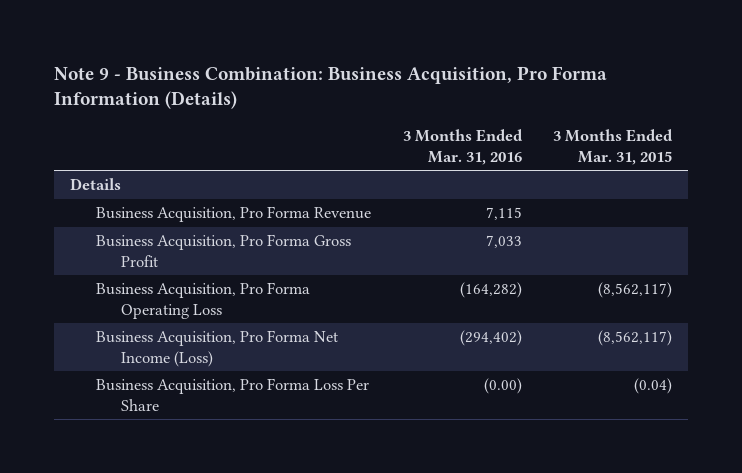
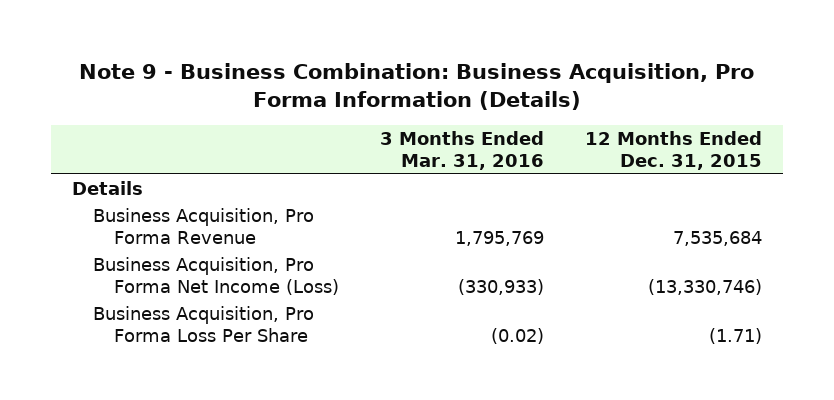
[553,129,674,165] 3 Months Ended Mar. 31, 2015 -> none
none -> [585,131,763,171] 12 Months Ended Dec. 31, 2015
[95,234,351,267] Business Acquisition, Pro Forma Gross Profit -> none
[95,282,310,319] Business Acquisition, Pro Forma Operating Loss -> none
[485,207,522,221] 7,115 -> [455,231,545,247] 1,795,769
[459,330,522,347] (294,402) -> [458,279,545,296] (330,933)
[483,378,522,395] (0.00) -> [491,328,545,345] (0.02)

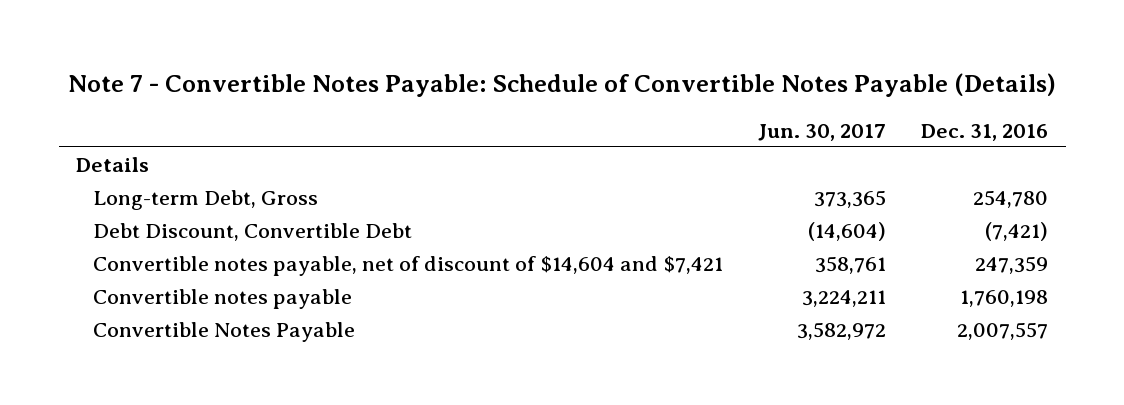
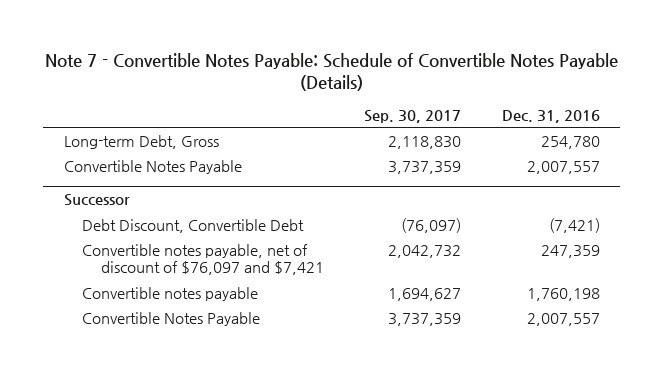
[757,123,886,141] Jun. 30, 2017 -> none
none -> [364,109,462,123] Sep. 30, 2017
[76,156,150,172] Details -> none
none -> [63,159,242,174] Convertible Notes Payable
none -> [63,194,130,207] Successor
[92,255,723,276] Convertible notes payable, net of discount of $14,604 and $7,421 -> [82,243,324,275] Convertible notes payable, net of discount of $76,097 and $7,421

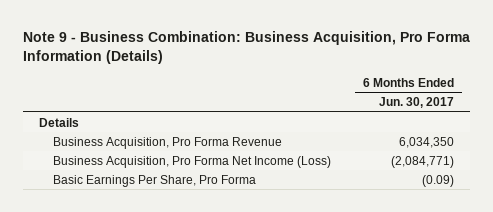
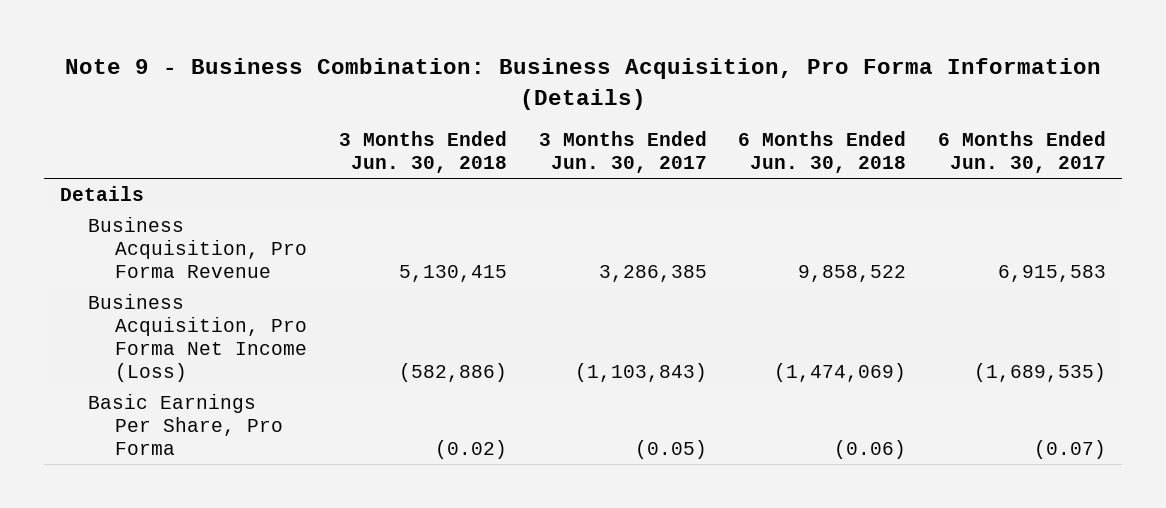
none -> [339,131,508,174] 3 Months Ended Jun. 30, 2018
none -> [538,131,707,174] 3 Months Ended Jun. 30, 2017
none -> [738,131,907,174] 6 Months Ended Jun. 30, 2018
[399,136,455,148] 6,034,350 -> [997,265,1106,283] 6,915,583
[391,155,455,168] (2,084,771) -> [973,363,1106,383] (1,689,535)
[422,174,455,187] (0.09) -> [1033,440,1106,460] (0.07)

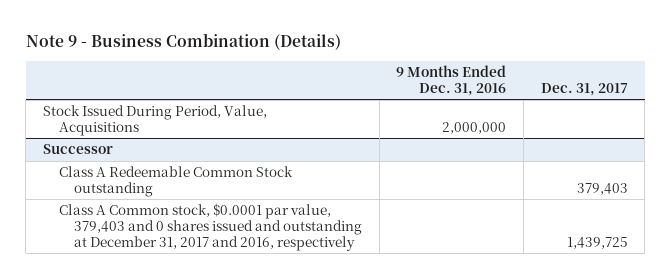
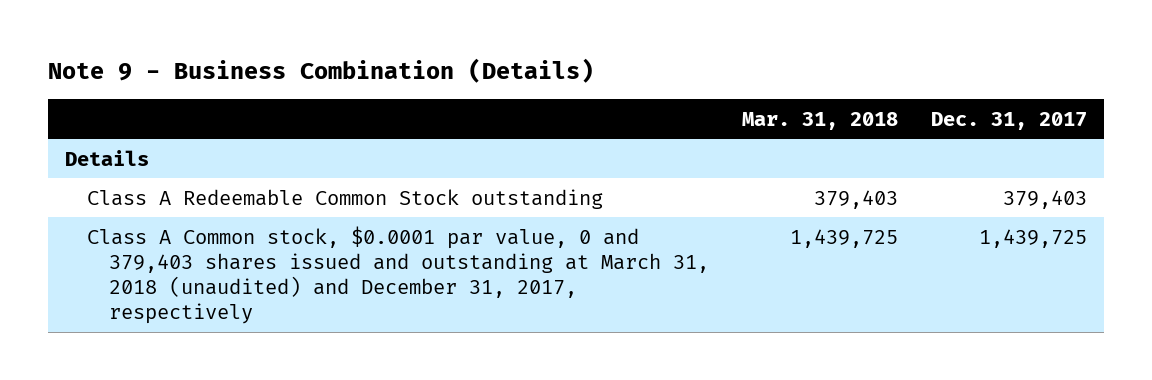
[396,65,507,96] 9 Months Ended Dec. 31, 2016 -> none
none -> [742,111,899,130] Mar. 31, 2018
[43,105,268,136] Stock Issued During Period, Value, Acquisitions -> none
[43,144,114,155] Successor -> none
none -> [64,149,149,166] Details
[58,203,362,251] Class A Common stock, $0.0001 par value, 379,403 and 0 shares issued and outstanding at December 31, 2017 and 2016, respectively -> [87,225,710,324] Class A Common stock, $0.0001 par value, 0 and 379,403 shares issued and outstanding at March 31, 2018 (unaudited) and December 31, 2017, respectively

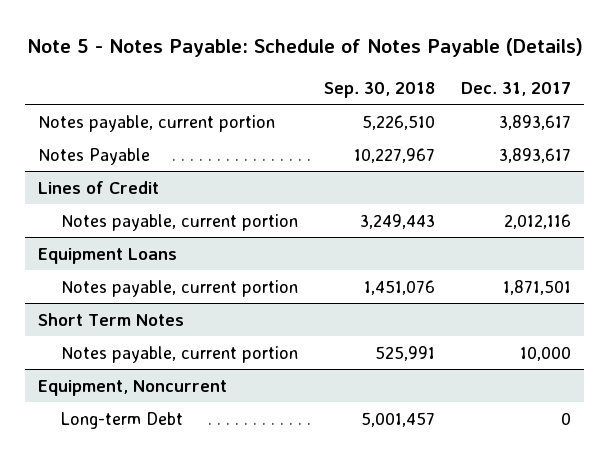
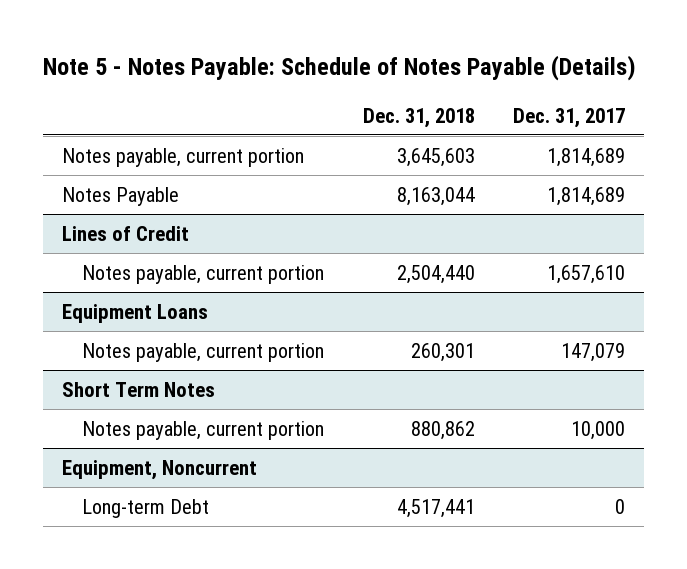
[324,81,436,98] Sep. 30, 2018 -> none
none -> [362,107,475,128] Dec. 31, 2018
[499,114,572,130] 3,893,617 -> [546,147,625,167] 1,814,689
[499,147,572,163] 3,893,617 -> [546,186,625,206] 1,814,689
[504,213,572,229] 2,012,116 -> [546,264,625,284] 1,657,610
[503,279,572,295] 1,871,501 -> [560,342,625,362] 147,079

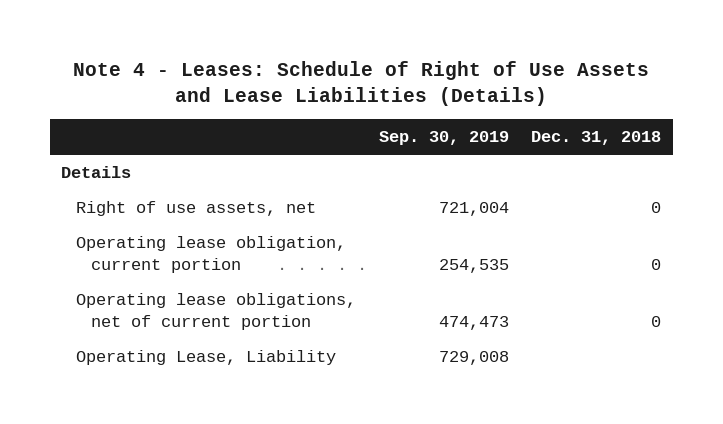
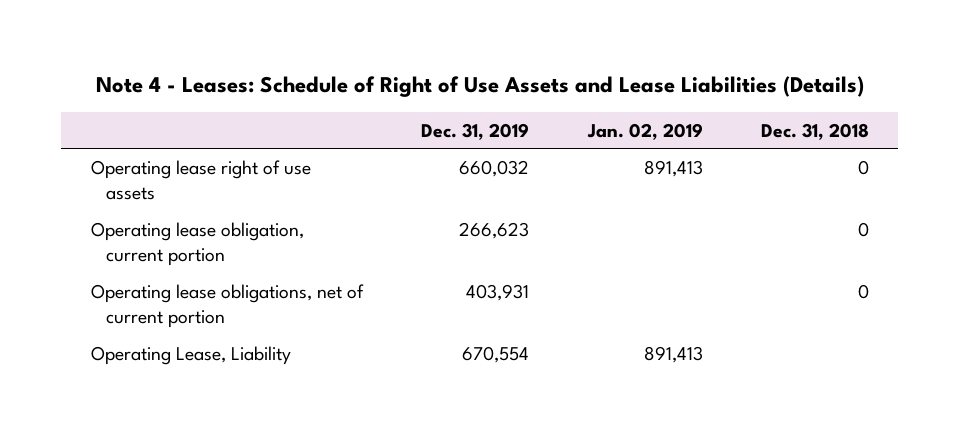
[378,131,509,146] Sep. 30, 2019 -> none
none -> [421,122,530,140] Dec. 31, 2019
none -> [586,122,703,140] Jan. 02, 2019
[61,165,132,178] Details -> none
[76,200,317,216] Right of use assets, net -> [90,159,311,201] Operating lease right of use assets

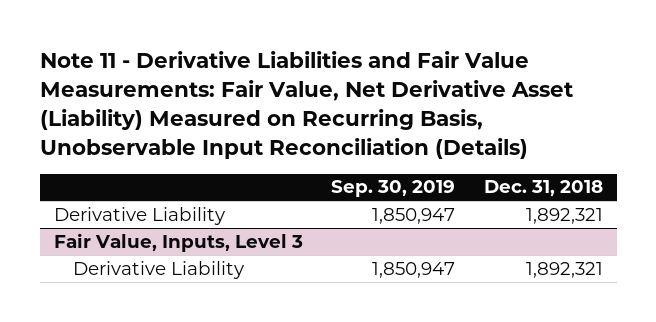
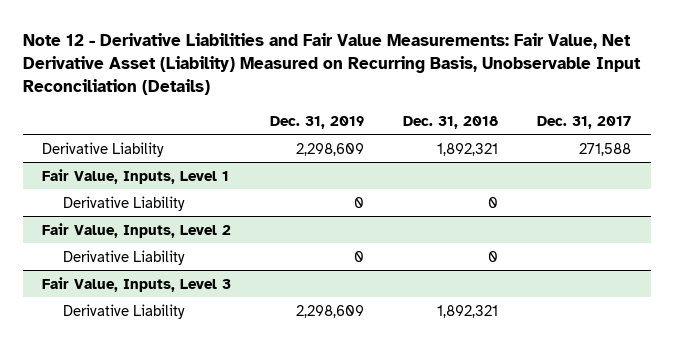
[39,51,573,160] Note 11 - Derivative Liabilities and Fair Value Measurements: Fair Value, Net Derivative Asset (Liability) Measured on Recurring Basis, Unobservable Input Reconciliation (Details) -> [22,32,641,96] Note 12 - Derivative Liabilities and Fair Value Measurements: Fair Value, Net Derivative Asset (Liability) Measured on Recurring Basis, Unobservable Input Reconciliation (Details)
[331,180,456,198] Sep. 30, 2019 -> none
none -> [270,116,365,130] Dec. 31, 2019
none -> [537,116,632,130] Dec. 31, 2017
none -> [42,168,230,184] Fair Value, Inputs, Level 1
none -> [62,195,185,211] Derivative Liability
none -> [42,222,232,238] Fair Value, Inputs, Level 2
none -> [62,249,185,265] Derivative Liability

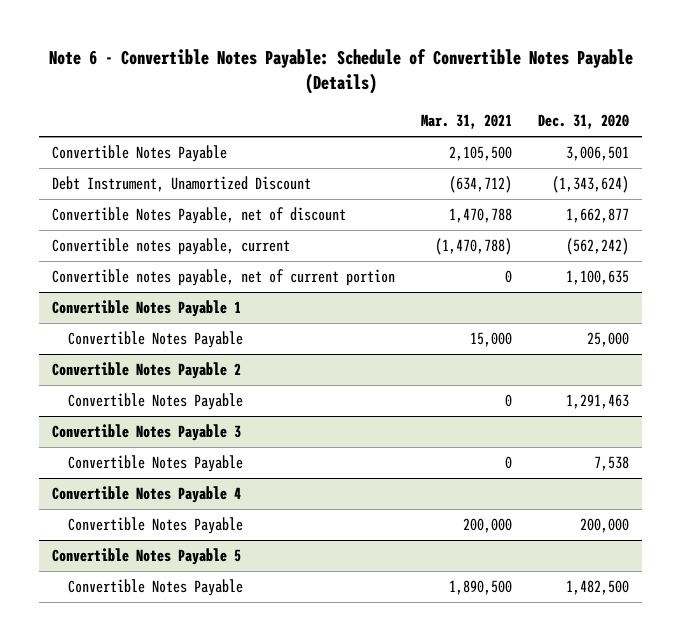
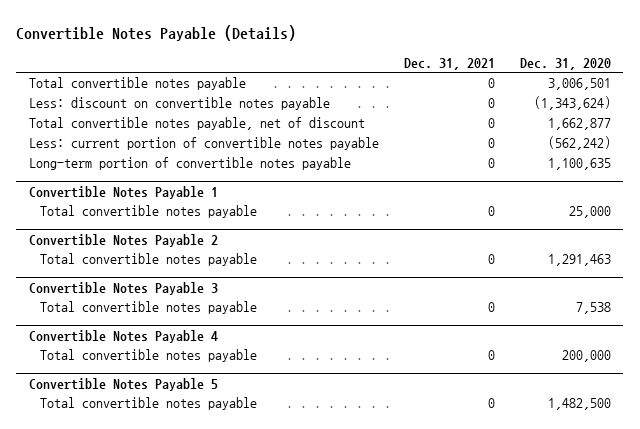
[48,49,633,95] Note 6 - Convertible Notes Payable: Schedule of Convertible Notes Payable (Details) -> [16,25,297,42] Convertible Notes Payable (Details)
[421,114,513,130] Mar. 31, 2021 -> none
none -> [403,57,495,70] Dec. 31, 2021
[52,145,228,163] Convertible Notes Payable -> [28,77,246,91] Total convertible notes payable
[52,176,312,193] Debt Instrument, Unamortized Discount -> [28,97,330,111] Less: discount on convertible notes payable
[52,207,347,225] Convertible Notes Payable, net of discount -> [28,117,365,131] Total convertible notes payable, net of discount
[52,238,291,256] Convertible notes payable, current -> [28,137,379,151] Less: current portion of convertible notes payable
[52,269,396,287] Convertible notes payable, net of current portion -> [28,157,351,171] Long-term portion of convertible notes payable
[68,331,244,349] Convertible Notes Payable -> [39,205,257,219] Total convertible notes payable
[68,393,244,411] Convertible Notes Payable -> [39,253,257,267] Total convertible notes payable
[68,455,244,473] Convertible Notes Payable -> [39,301,257,315] Total convertible notes payable
[68,517,244,535] Convertible Notes Payable -> [39,349,257,363] Total convertible notes payable
[68,579,244,597] Convertible Notes Payable -> [39,397,257,411] Total convertible notes payable

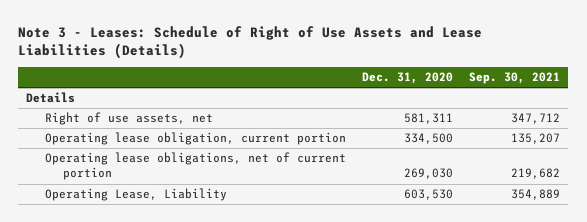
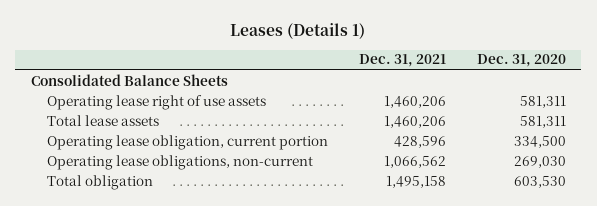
[18,25,483,59] Note 3 - Leases: Schedule of Right of Use Assets and Lease Liabilities (Details) -> [230,23,366,40] Leases (Details 1)
[469,72,561,85] Sep. 30, 2021 -> none
none -> [359,54,447,68] Dec. 31, 2021
[26,92,76,104] Details -> [30,73,228,86] Consolidated Balance Sheets
[44,112,213,126] Right of use assets, net -> [47,94,267,110] Operating lease right of use assets
none -> [47,114,160,126] Total lease assets
[44,152,346,181] Operating lease obligations, net of current portion -> [47,154,314,170] Operating lease obligations, non-current
[44,188,227,202] Operating Lease, Liability -> [47,174,154,190] Total obligation

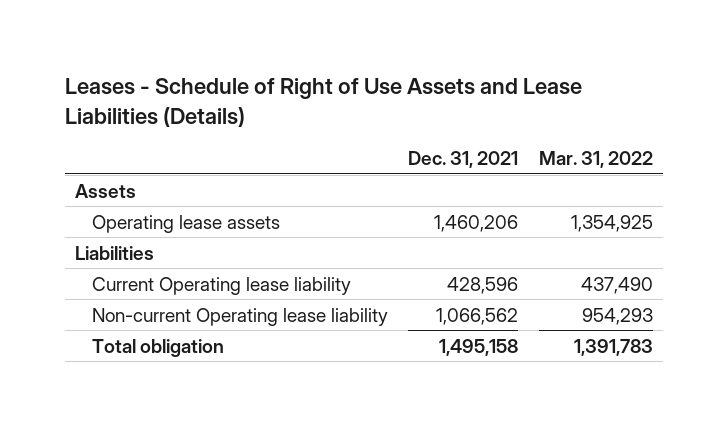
[230,23,366,40] Leases (Details 1) -> [64,78,582,127] Leases - Schedule of Right of Use Assets and Lease Liabilities (Details)
[476,54,566,68] Dec. 31, 2020 -> none
none -> [538,151,653,169] Mar. 31, 2022
[30,73,228,86] Consolidated Balance Sheets -> none
[47,114,160,126] Total lease assets -> none
none -> [74,183,136,198] Assets
[47,94,267,110] Operating lease right of use assets -> [92,214,281,233] Operating lease assets
none -> [74,245,154,260] Liabilities
[47,134,329,150] Operating lease obligation, current portion -> [92,276,352,295] Current Operating lease liability
[47,154,314,170] Operating lease obligations, non-current -> [92,307,389,326] Non-current Operating lease liability

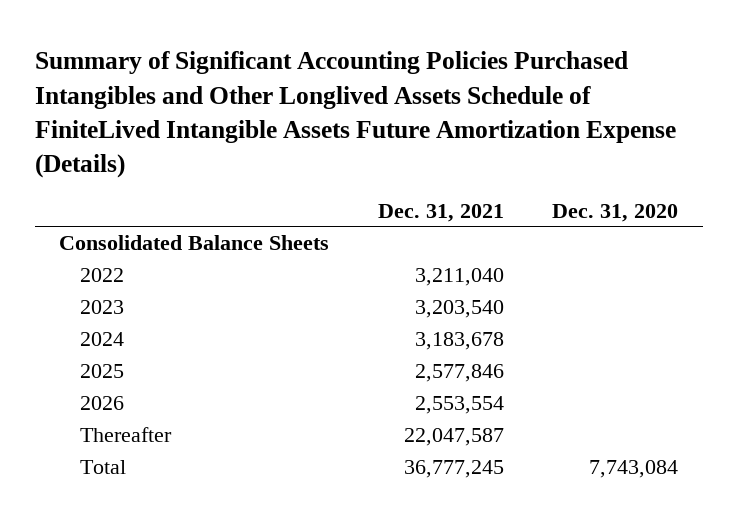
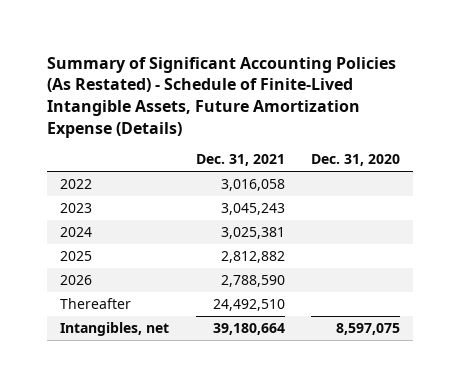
[35,51,677,179] Summary of Significant Accounting Policies Purchased Intangibles and Other Longlived Assets Schedule of FiniteLived Intangible Assets Future Amortization Expense (Details) -> [47,56,397,138] Summary of Significant Accounting Policies (As Restated) - Schedule of Finite-Lived Intangible Assets, Future Amortization Expense (Details)
[59,235,330,251] Consolidated Balance Sheets -> none
[79,460,126,475] Total -> none
[414,268,504,287] 3,211,040 -> [220,178,285,191] 3,016,058
[414,300,504,319] 3,203,540 -> [220,202,285,215] 3,045,243
[414,332,504,351] 3,183,678 -> [220,226,285,239] 3,025,381
[414,364,504,383] 2,577,846 -> [220,250,285,263] 2,812,882
[414,396,504,415] 2,553,554 -> [220,274,285,287] 2,788,590
[403,428,504,447] 22,047,587 -> [212,298,285,311] 24,492,510
none -> [60,321,170,336] Intangibles, net

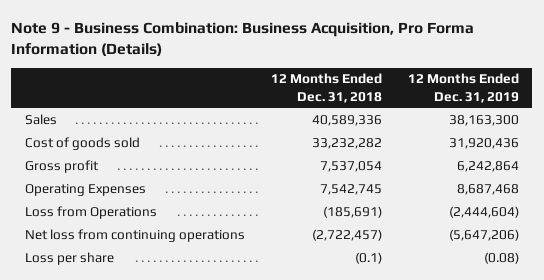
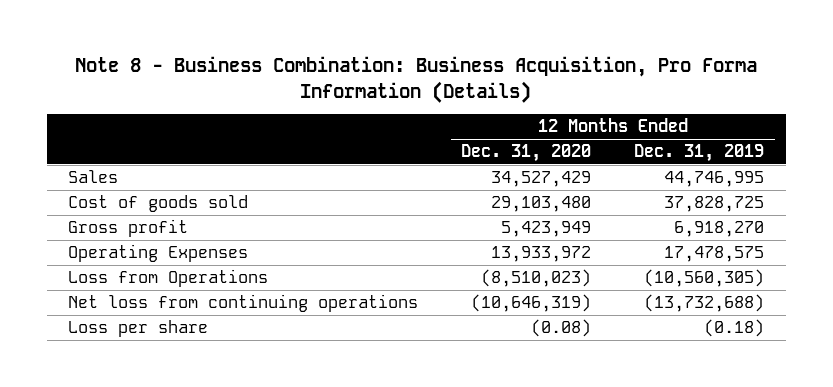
[11,21,475,56] Note 9 - Business Combination: Business Acquisition, Pro Forma Information (Details) -> [75,56,758,103] Note 8 - Business Combination: Business Acquisition, Pro Forma Information (Details)
[270,73,382,103] 12 Months Ended Dec. 31, 2018 -> none
none -> [461,144,592,163] Dec. 31, 2020
[448,114,519,126] 38,163,300 -> [664,171,765,188] 44,746,995
[448,137,519,149] 31,920,436 -> [664,196,765,213] 37,828,725
[456,160,519,172] 6,242,864 -> [674,221,765,238] 6,918,270
[456,183,519,195] 8,687,468 -> [664,246,765,263] 17,478,575
[448,205,519,218] (2,444,604) -> [644,269,765,288] (10,560,305)
[448,228,519,241] (5,647,206) -> [644,294,765,313] (13,732,688)
[483,251,519,264] (0.08) -> [704,319,765,338] (0.18)

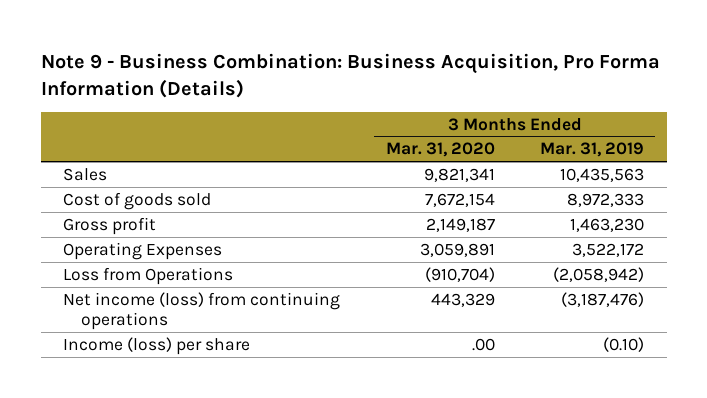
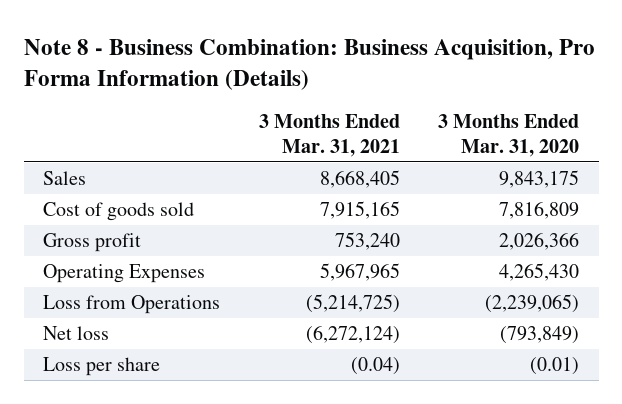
[40,52,660,98] Note 9 - Business Combination: Business Acquisition, Pro Forma Information (Details) -> [23,38,595,90] Note 8 - Business Combination: Business Acquisition, Pro Forma Information (Details)
[539,142,644,158] Mar. 31, 2019 -> none
none -> [258,113,400,158] 3 Months Ended Mar. 31, 2021
[423,167,495,182] 9,821,341 -> [499,169,580,188] 9,843,175
[424,192,495,207] 7,672,154 -> [499,200,580,219] 7,816,809
[425,217,495,232] 2,149,187 -> [499,231,580,250] 2,026,366
[419,242,495,257] 3,059,891 -> [499,262,580,281] 4,265,430
[424,266,495,282] (910,704) -> [485,293,580,313] (2,239,065)
[63,291,341,331] Net income (loss) from continuing operations -> [43,325,110,340] Net loss
[430,292,495,307] 443,329 -> [500,325,580,344] (793,849)
[63,336,251,355] Income (loss) per share -> [43,356,161,376] Loss per share
[471,337,495,351] .00 -> [530,356,580,375] (0.01)

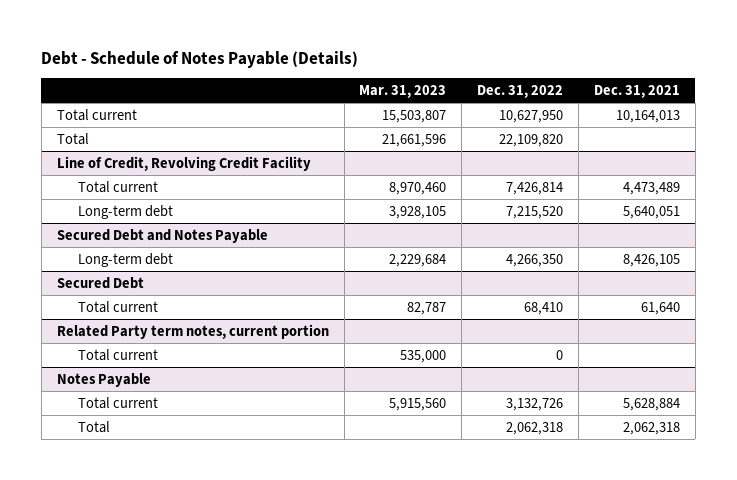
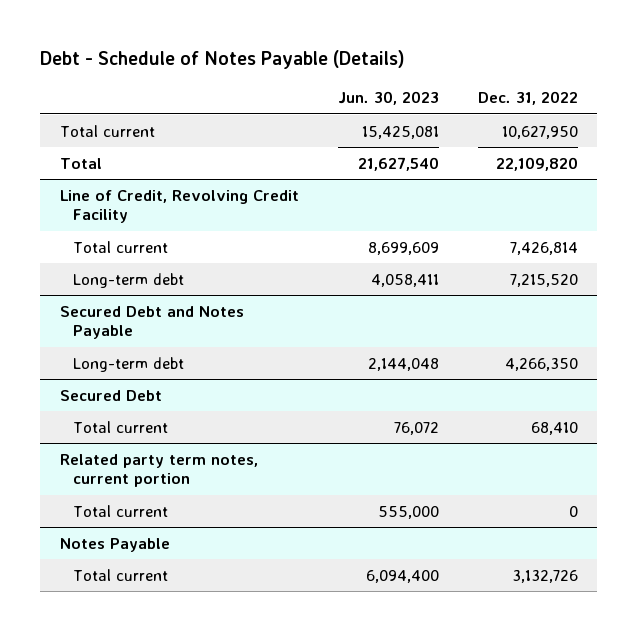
[359,85,447,99] Mar. 31, 2023 -> none
[593,85,680,99] Dec. 31, 2021 -> none
none -> [337,91,439,106] Jun. 30, 2023
[56,323,329,339] Related Party term notes, current portion -> [59,453,258,488] Related party term notes, current portion
[78,420,111,433] Total -> none

